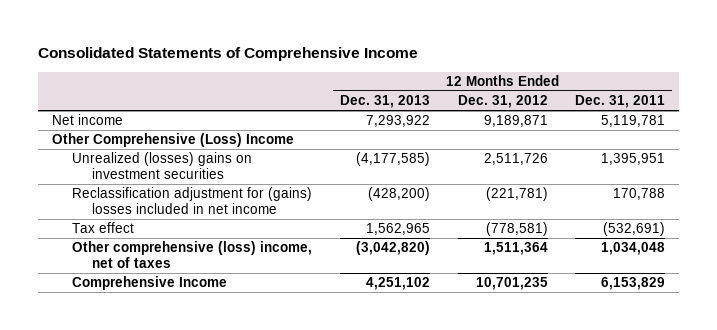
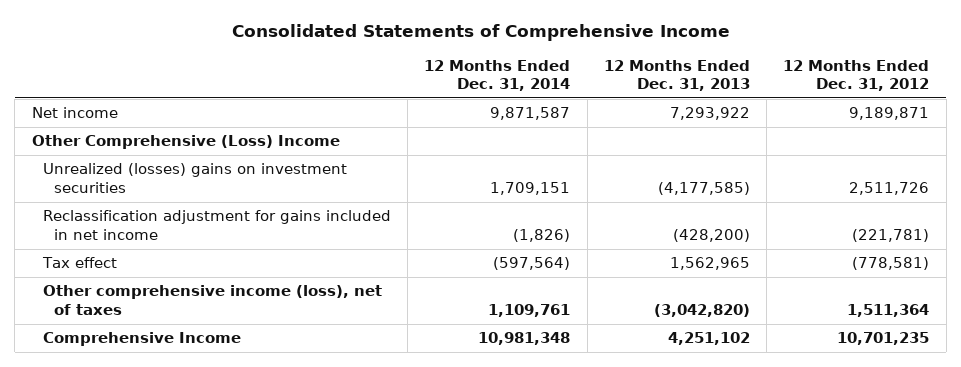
[575,95,666,109] Dec. 31, 2011 -> none
none -> [424,59,571,91] 12 Months Ended Dec. 31, 2014
[71,187,312,214] Reclassification adjustment for (gains) losses included in net income -> [42,210,391,240] Reclassification adjustment for gains included in net income
[71,241,312,268] Other comprehensive (loss) income, net of taxes -> [42,285,382,315] Other comprehensive income (loss), net of taxes

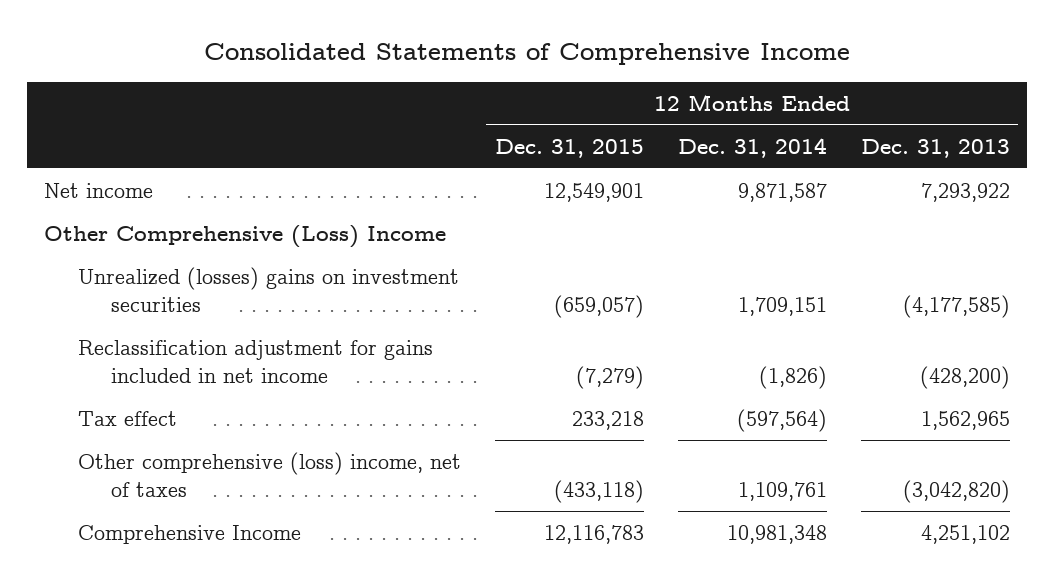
[783,59,930,91] 12 Months Ended Dec. 31, 2012 -> none
none -> [494,138,644,158] Dec. 31, 2015
[42,285,382,315] Other comprehensive income (loss), net of taxes -> [77,451,461,497] Other comprehensive (loss) income, net of taxes

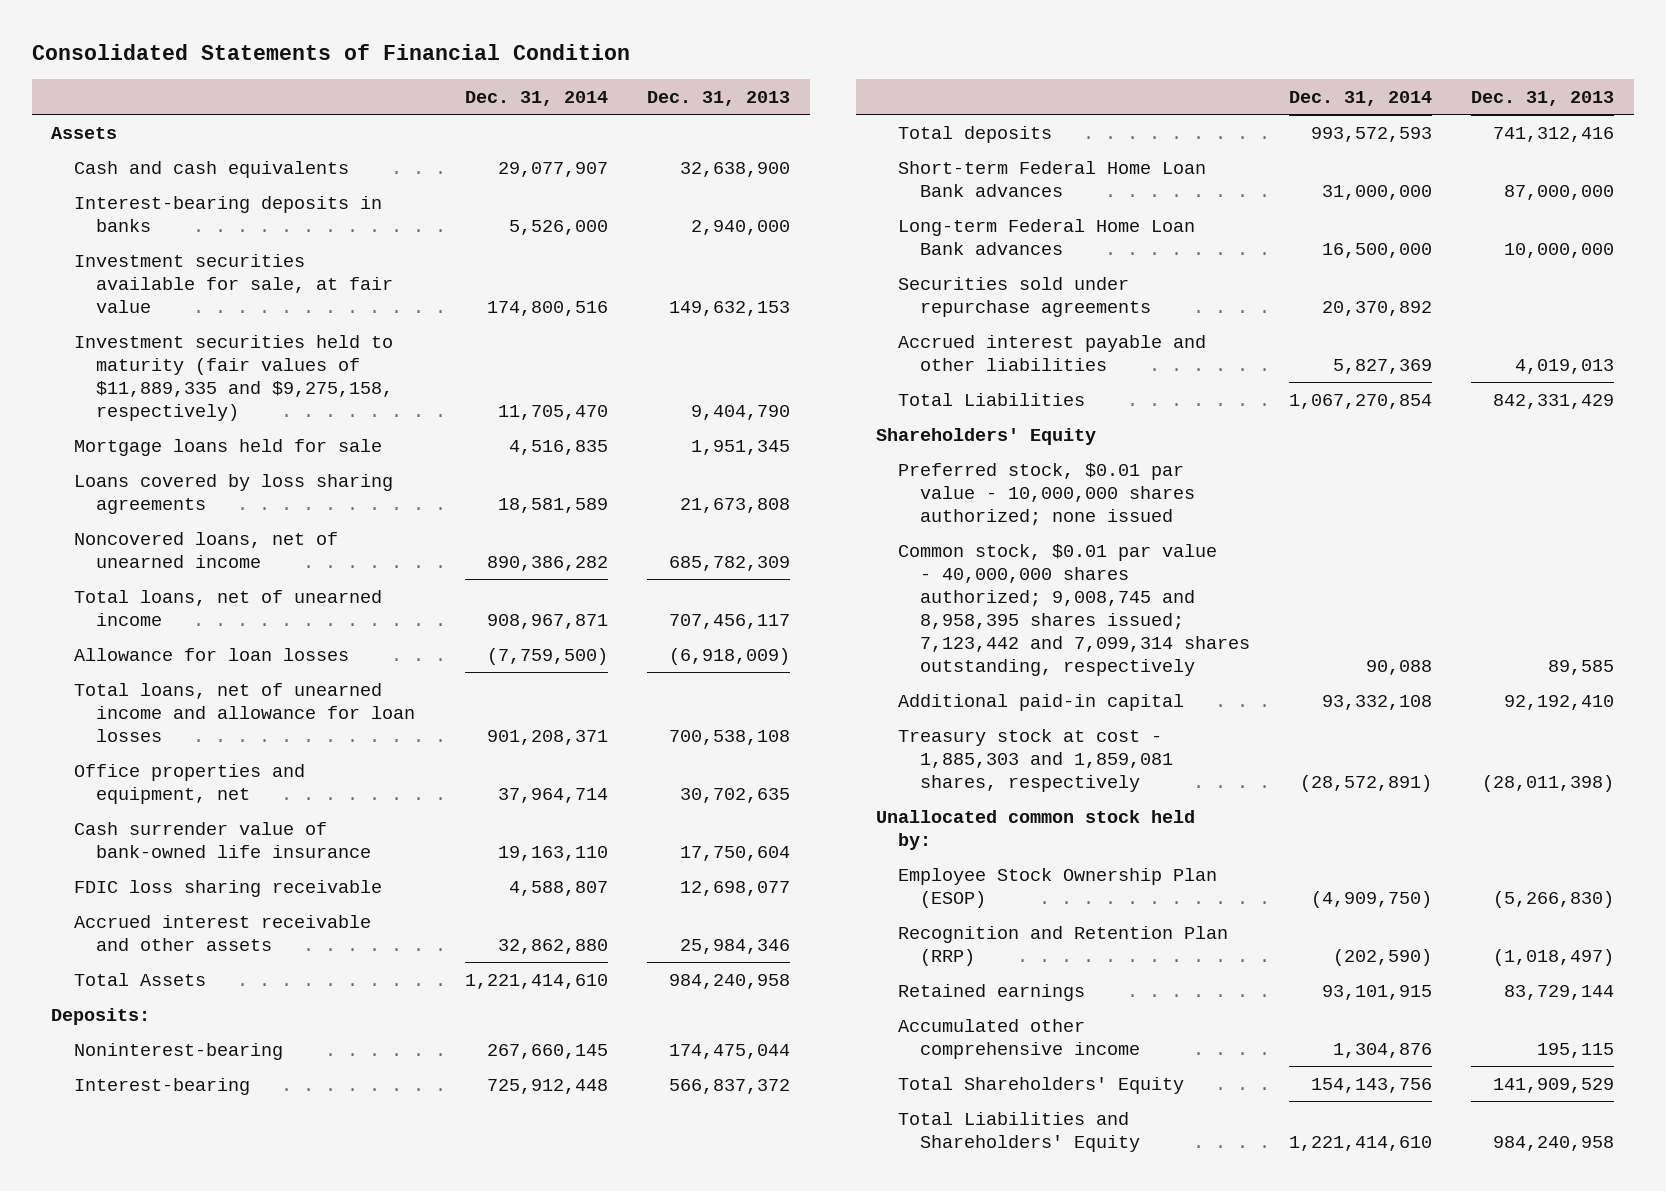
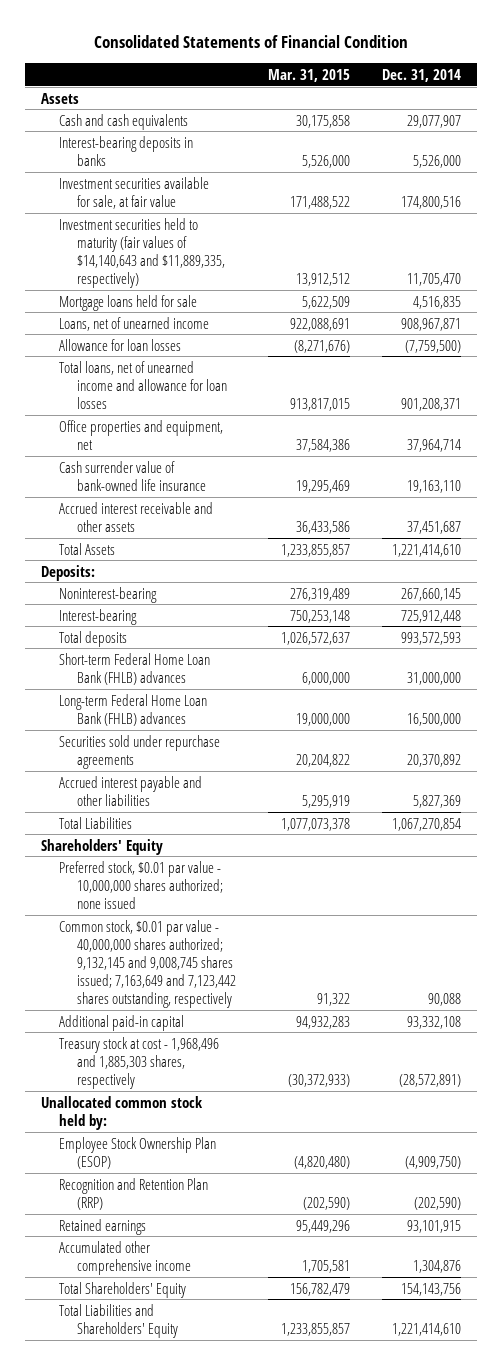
[647,90,791,106] Dec. 31, 2013 -> none
none -> [268,68,351,82] Mar. 31, 2015
[73,334,394,421] Investment securities held to maturity (fair values of $11,889,335 and $9,275,158, respectively) -> [59,217,226,289] Investment securities held to maturity (fair values of $14,140,643 and $11,889,335, respectively)
[73,473,393,514] Loans covered by loss sharing agreements -> none
[73,531,338,568] Noncovered loans, net of unearned income -> none
[73,589,382,626] Total loans, net of unearned income -> [59,316,210,331] Loans, net of unearned income
[73,879,382,897] FDIC loss sharing receivable -> none
[498,938,609,954] 32,862,880 -> [406,520,461,534] 37,451,687
[897,160,1206,197] Short-term Federal Home Loan Bank advances -> [59,652,211,685] Short-term Federal Home Loan Bank (FHLB) advances
[897,218,1195,255] Long-term Federal Home Loan Bank advances -> [59,693,208,726] Long-term Federal Home Loan Bank (FHLB) advances
[897,543,1251,676] Common stock, $0.01 par value - 40,000,000 shares authorized; 9,008,745 and 8,958,395 shares issued; 7,123,442 and 7,099,314 shares outstanding, respectively -> [59,919,237,1009] Common stock, $0.01 par value - 40,000,000 shares authorized; 9,132,145 and 9,008,745 shares issued; 7,163,649 and 7,123,442 shares outstanding, respectively
[897,728,1174,792] Treasury stock at cost - 1,885,303 and 1,859,081 shares, respectively -> [59,1036,220,1089] Treasury stock at cost - 1,968,496 and 1,885,303 shares, respectively

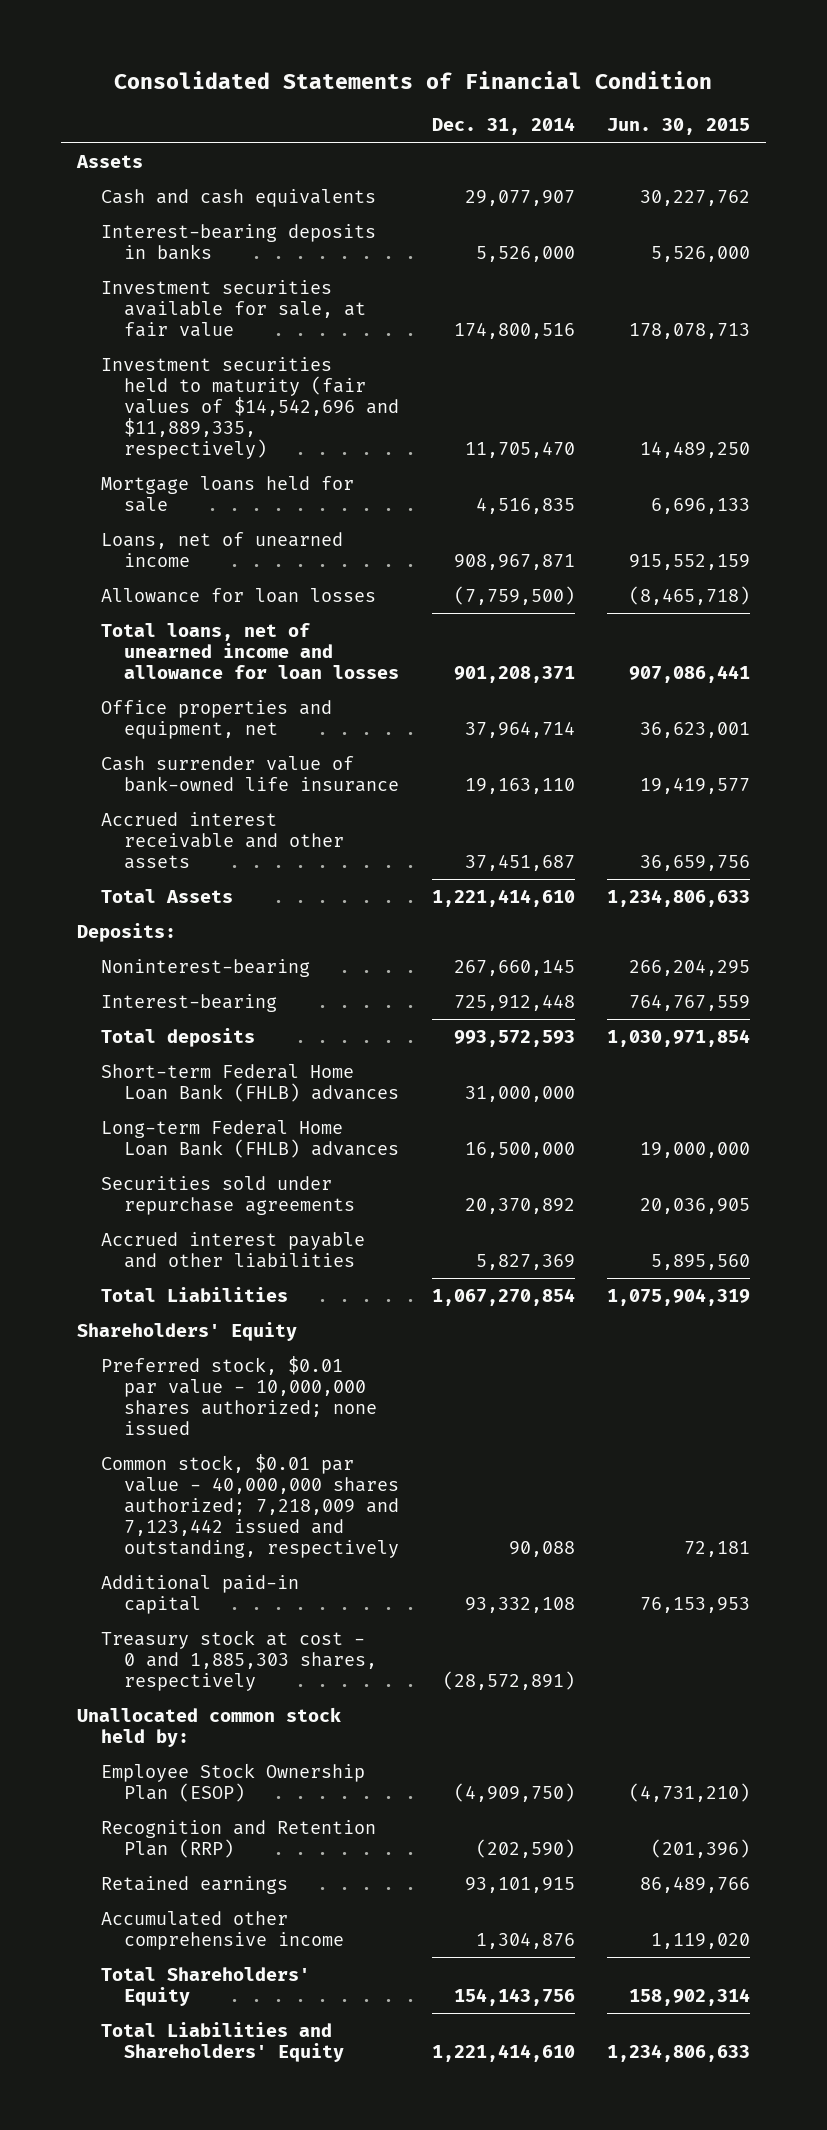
[268,68,351,82] Mar. 31, 2015 -> none
none -> [606,118,750,136] Jun. 30, 2015
[59,217,226,289] Investment securities held to maturity (fair values of $14,140,643 and $11,889,335, respectively) -> [100,356,400,459] Investment securities held to maturity (fair values of $14,542,696 and $11,889,335, respectively)
[59,919,237,1009] Common stock, $0.01 par value - 40,000,000 shares authorized; 9,132,145 and 9,008,745 shares issued; 7,163,649 and 7,123,442 shares outstanding, respectively -> [100,1453,400,1558] Common stock, $0.01 par value - 40,000,000 shares authorized; 7,218,009 and 7,123,442 issued and outstanding, respectively
[59,1036,220,1089] Treasury stock at cost - 1,968,496 and 1,885,303 shares, respectively -> [100,1629,378,1691] Treasury stock at cost - 0 and 1,885,303 shares, respectively

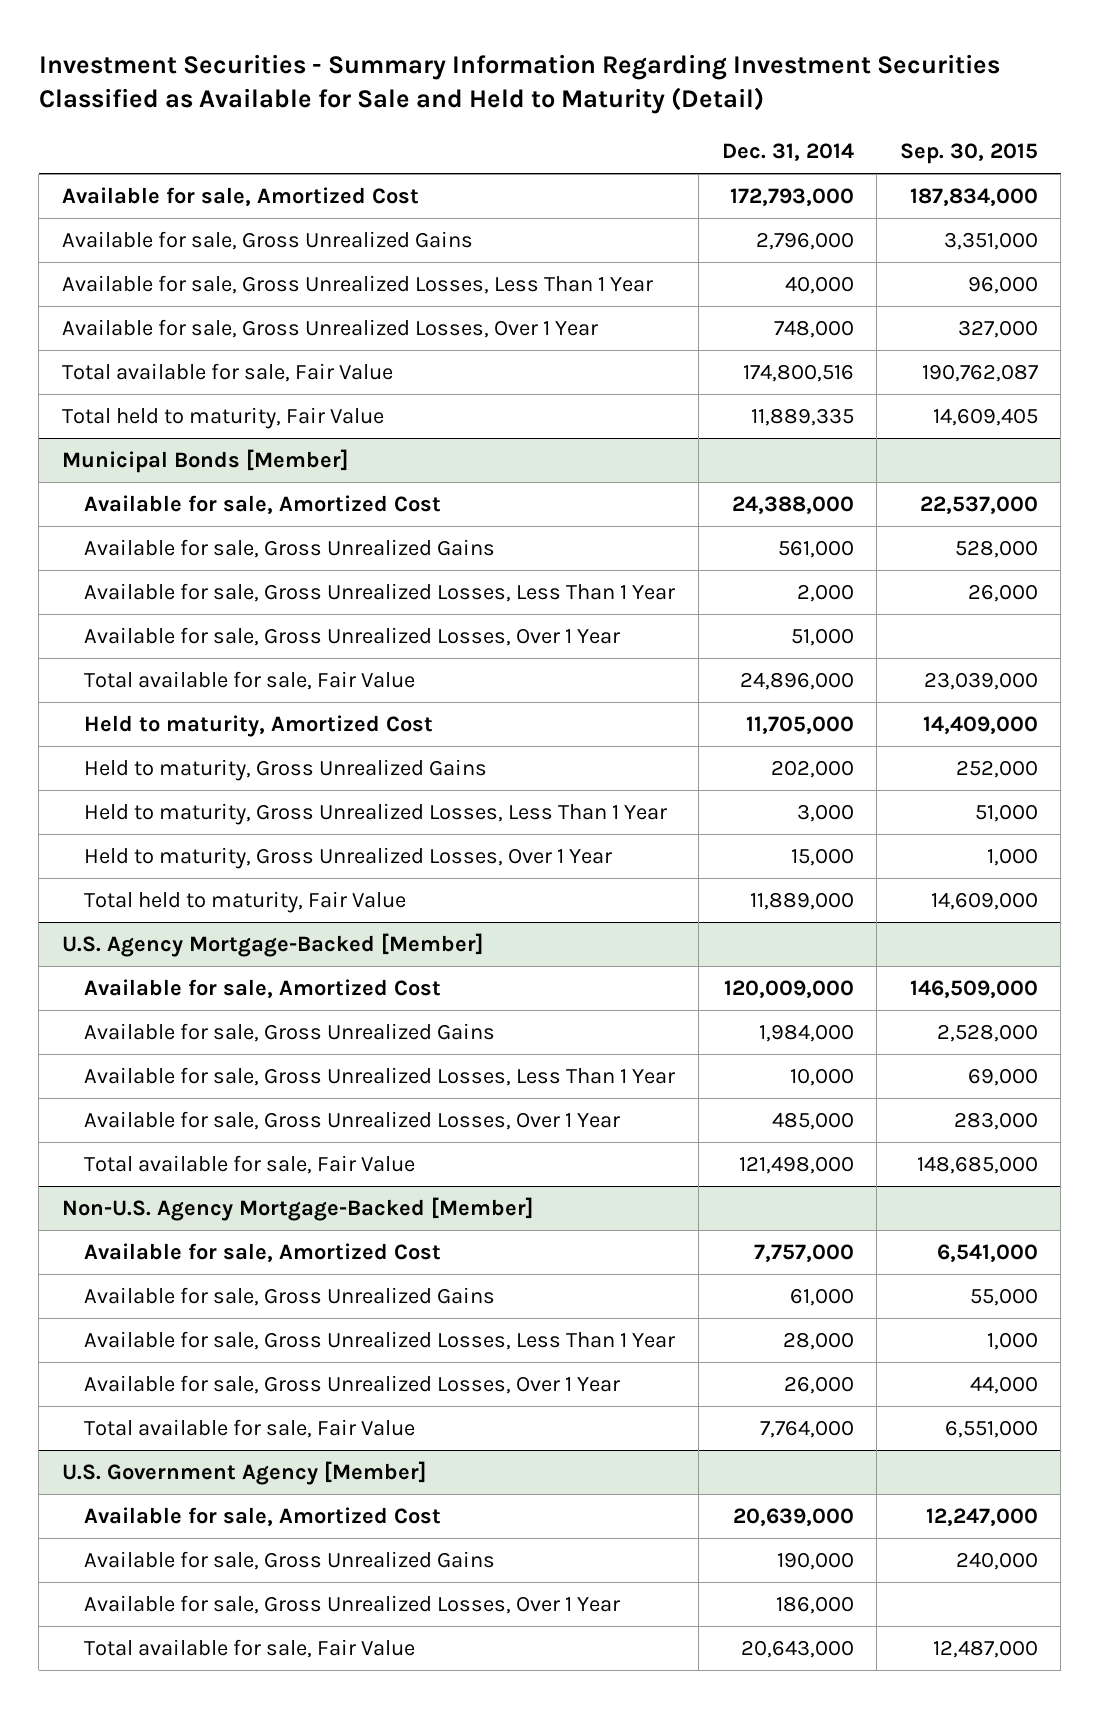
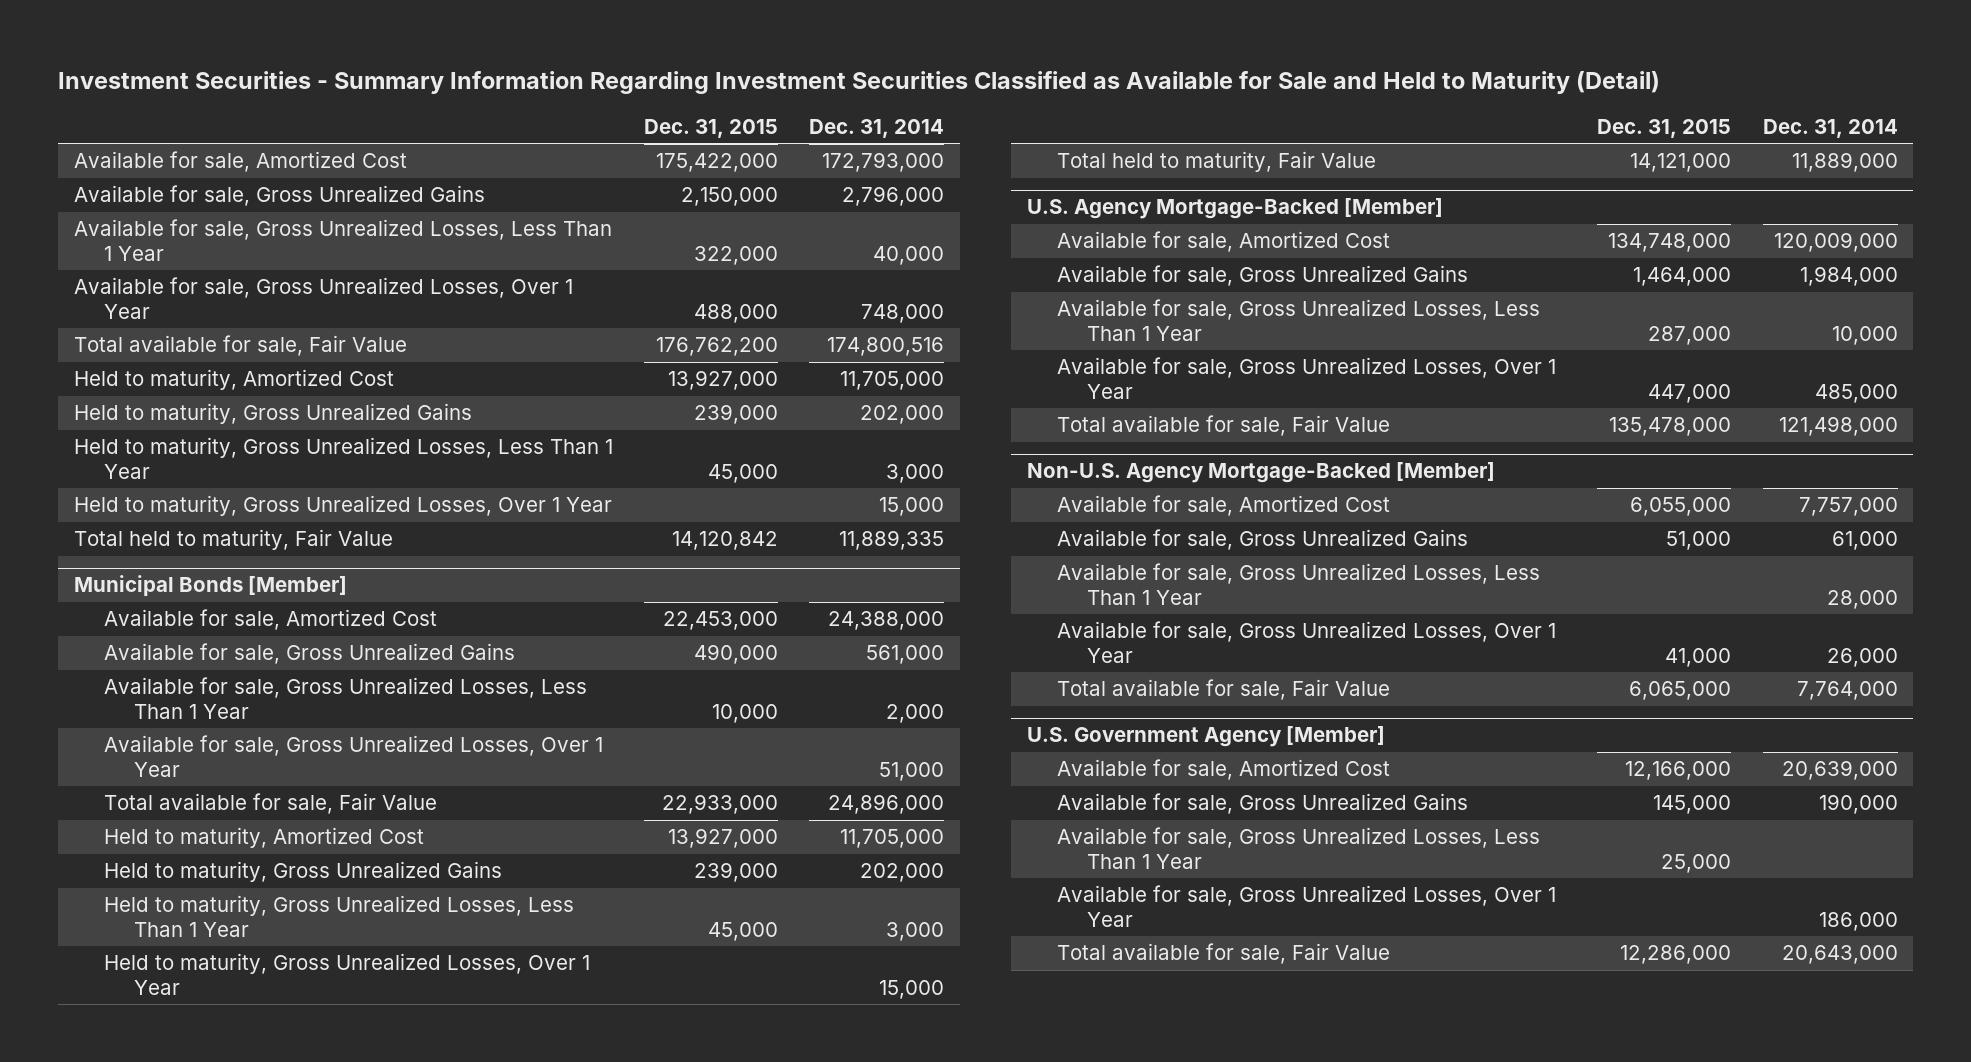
[899,143,1038,165] Sep. 30, 2015 -> none
none -> [643,119,778,139] Dec. 31, 2015
none -> [73,369,394,391] Held to maturity, Amortized Cost
none -> [73,403,472,425] Held to maturity, Gross Unrealized Gains
none -> [73,437,613,479] Held to maturity, Gross Unrealized Losses, Less Than 1 Year
none -> [73,495,612,517] Held to maturity, Gross Unrealized Losses, Over 1 Year
none -> [1056,827,1540,869] Available for sale, Gross Unrealized Losses, Less Than 1 Year

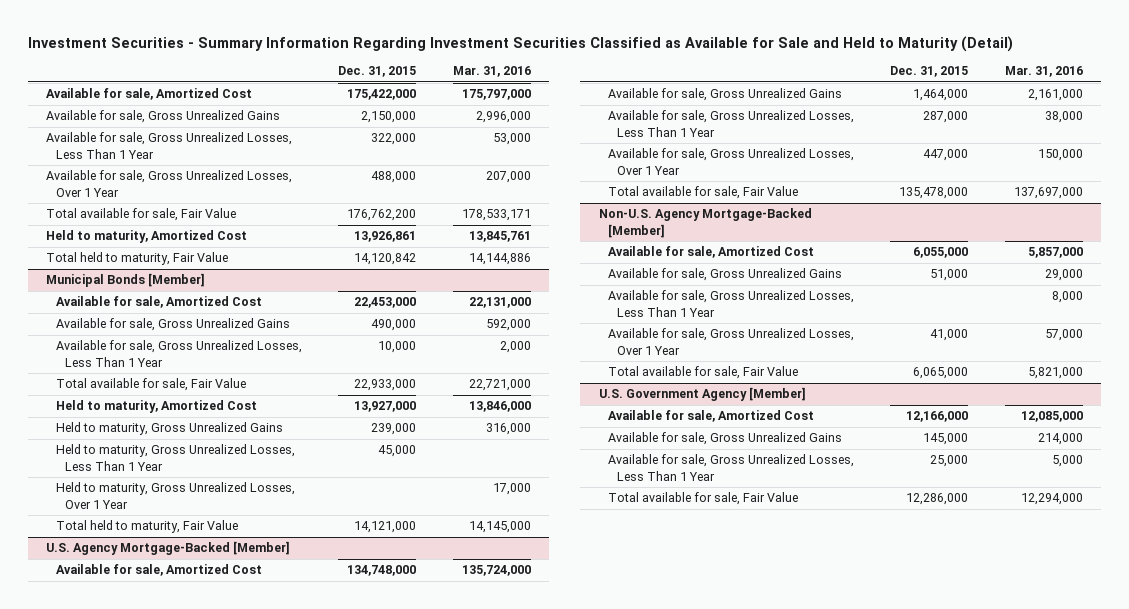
[809,119,945,139] Dec. 31, 2014 -> none
none -> [452,66,531,78] Mar. 31, 2016
[73,403,472,425] Held to maturity, Gross Unrealized Gains -> none
[73,437,613,479] Held to maturity, Gross Unrealized Losses, Less Than 1 Year -> none
[73,495,612,517] Held to maturity, Gross Unrealized Losses, Over 1 Year -> none
[667,370,778,391] 13,927,000 -> [354,231,417,243] 13,926,861
[103,735,603,777] Available for sale, Gross Unrealized Losses, Over 1 Year -> none
[1056,885,1556,927] Available for sale, Gross Unrealized Losses, Over 1 Year -> none

